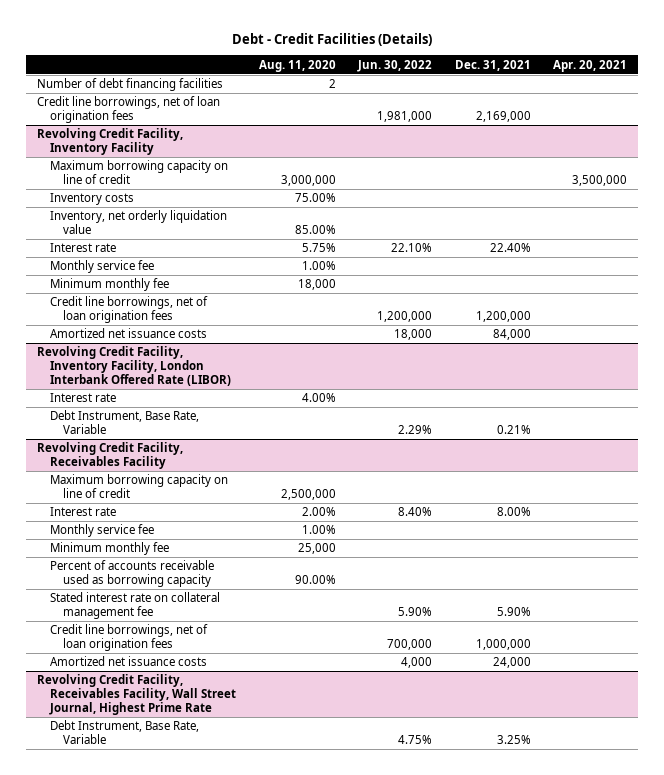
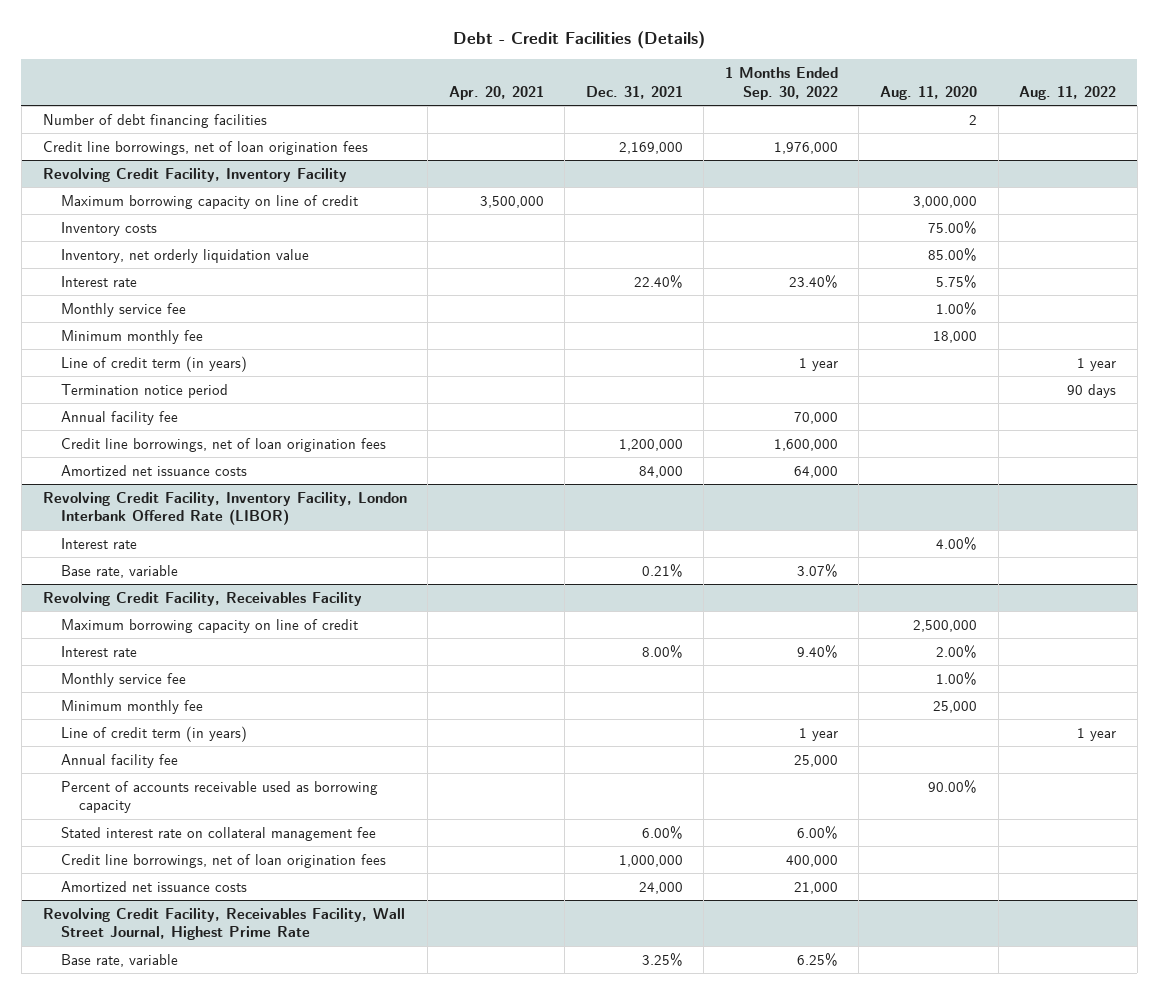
[357,59,433,72] Jun. 30, 2022 -> none
none -> [724,66,838,100] 1 Months Ended Sep. 30, 2022
none -> [1019,85,1117,100] Aug. 11, 2022
none -> [60,355,247,372] Line of credit term (in years)
none -> [60,383,228,398] Termination notice period
none -> [60,410,178,425] Annual facility fee
[50,410,200,435] Debt Instrument, Base Rate, Variable -> [60,564,178,578] Base rate, variable
none -> [60,725,247,742] Line of credit term (in years)
none -> [60,753,178,768] Annual facility fee
[496,607,531,617] 5.90% -> [641,825,683,839] 6.00%
[50,720,200,745] Debt Instrument, Base Rate, Variable -> [60,953,178,967] Base rate, variable

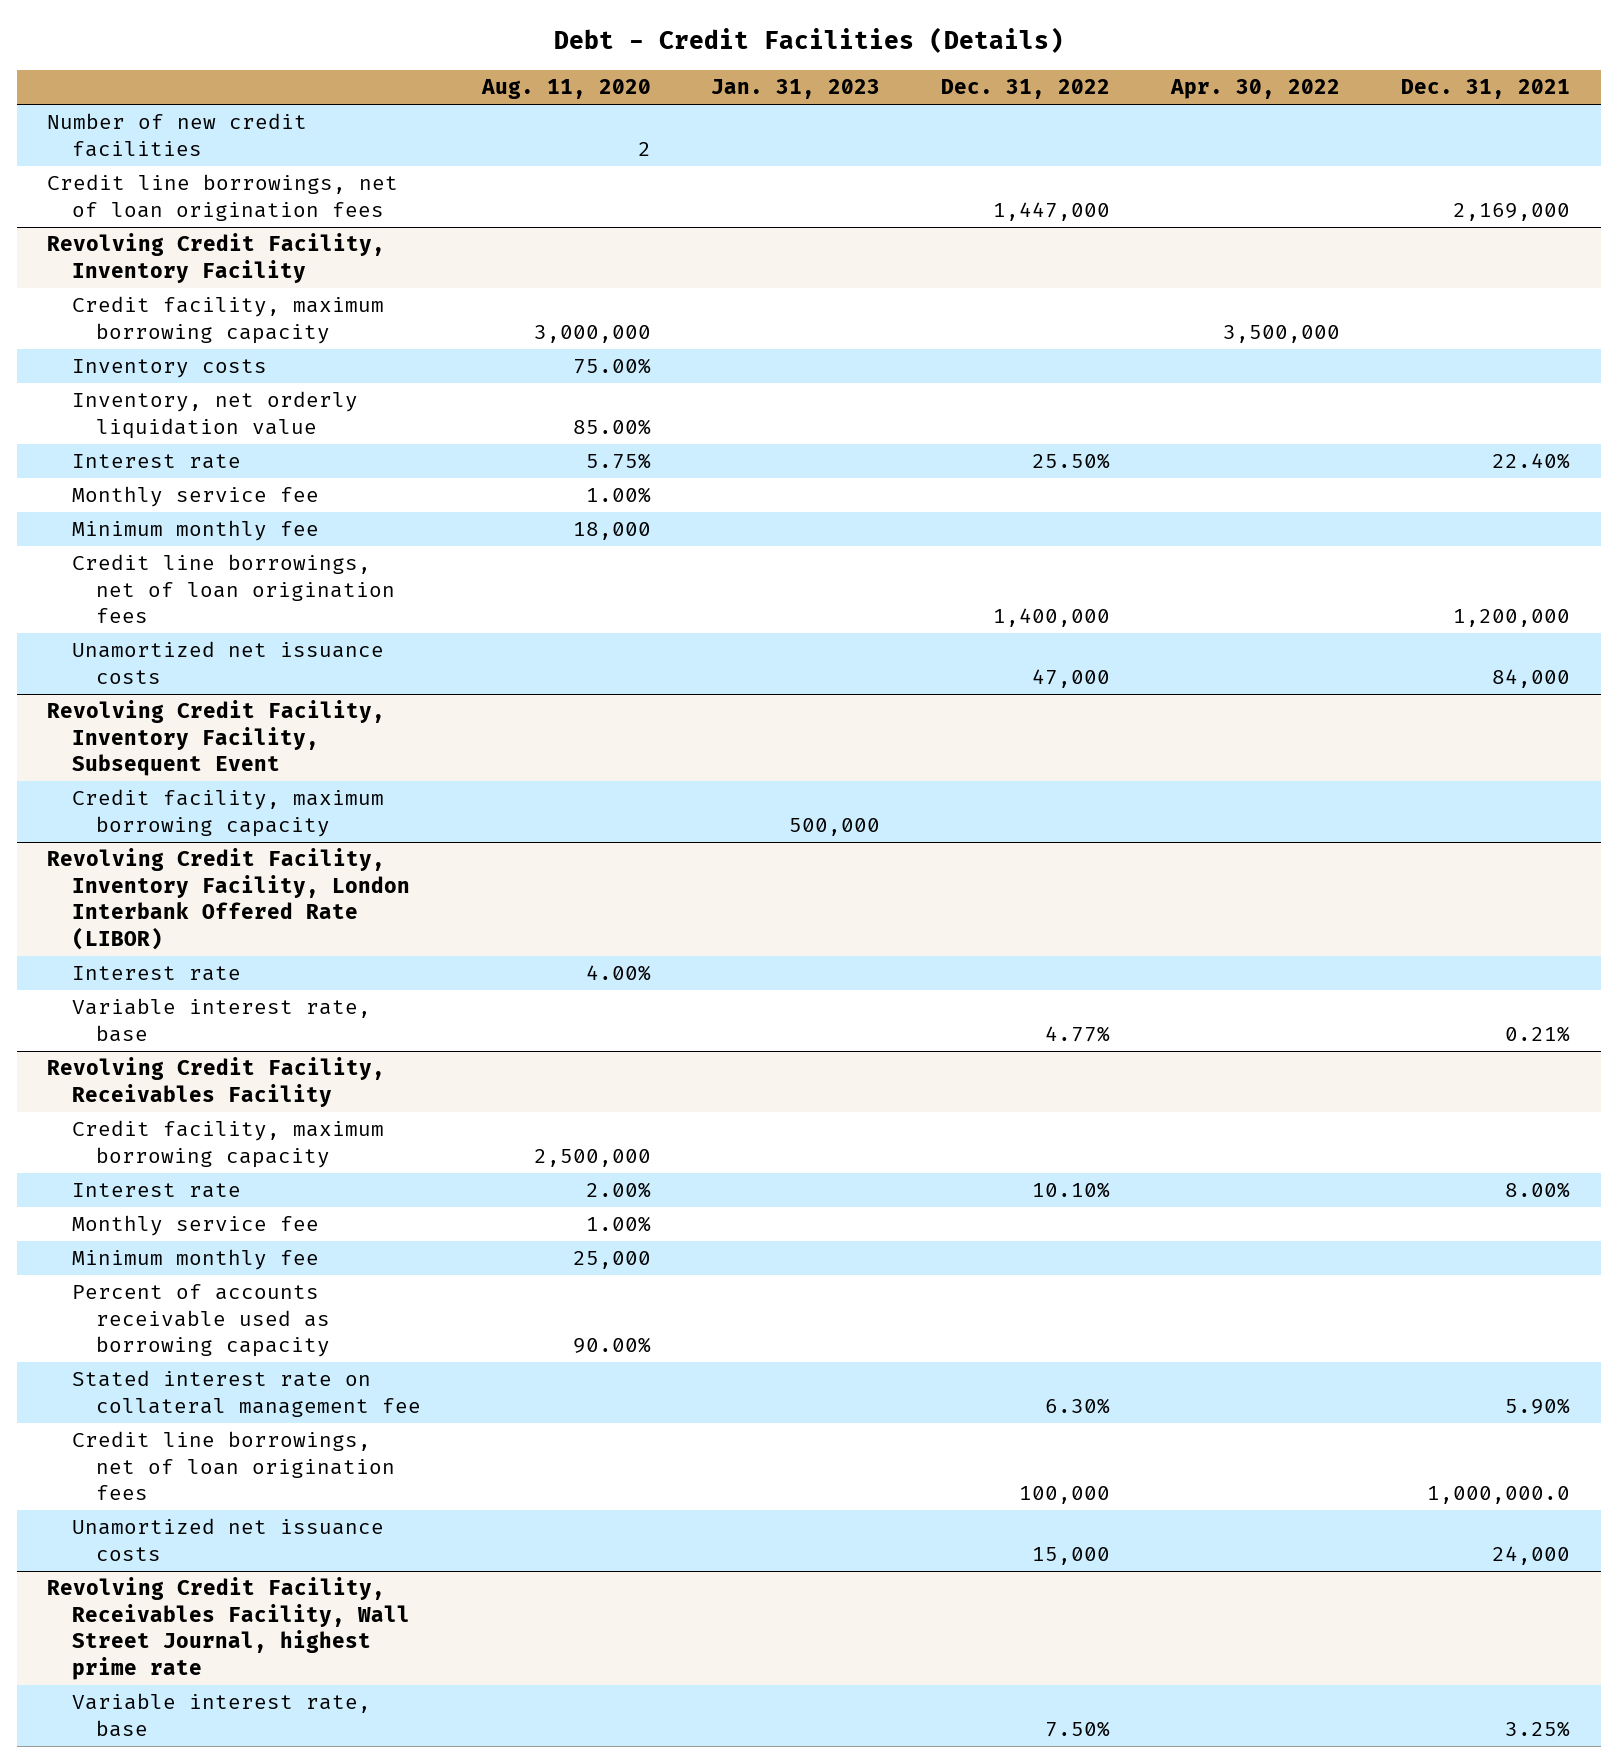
[448,85,544,100] Apr. 20, 2021 -> none
[724,66,838,100] 1 Months Ended Sep. 30, 2022 -> none
[1019,85,1117,100] Aug. 11, 2022 -> none
none -> [711,79,881,100] Jan. 31, 2023
none -> [941,79,1111,100] Dec. 31, 2022
none -> [1170,79,1341,100] Apr. 30, 2022
[42,113,267,128] Number of debt financing facilities -> [47,113,308,157] Number of new credit facilities
[60,194,358,209] Maximum borrowing capacity on line of credit -> [71,296,384,344] Credit facility, maximum borrowing capacity
[60,355,247,372] Line of credit term (in years) -> none
[60,383,228,398] Termination notice period -> none
[60,410,178,425] Annual facility fee -> none
[60,464,247,476] Amortized net issuance costs -> [71,641,384,684] Unamortized net issuance costs
none -> [47,700,386,777] Revolving Credit Facility, Inventory Facility, Subsequent Event
none -> [71,789,384,837] Credit facility, maximum borrowing capacity
[60,564,178,578] Base rate, variable -> [71,998,371,1042] Variable interest rate, base
[60,618,358,633] Maximum borrowing capacity on line of credit -> [71,1120,384,1168] Credit facility, maximum borrowing capacity
[60,725,247,742] Line of credit term (in years) -> none
[60,753,178,768] Annual facility fee -> none
[641,825,683,839] 6.00% -> [1505,1397,1571,1414] 5.90%
[618,854,683,867] 1,000,000 -> [1427,1486,1571,1505] 1,000,000.0
[60,880,247,892] Amortized net issuance costs -> [71,1518,384,1561] Unamortized net issuance costs
[42,907,405,941] Revolving Credit Facility, Receivables Facility, Wall Street Journal, Highest Prime Rate -> [47,1577,410,1680] Revolving Credit Facility, Receivables Facility, Wall Street Journal, highest prime rate
[60,953,178,967] Base rate, variable -> [71,1693,371,1737] Variable interest rate, base

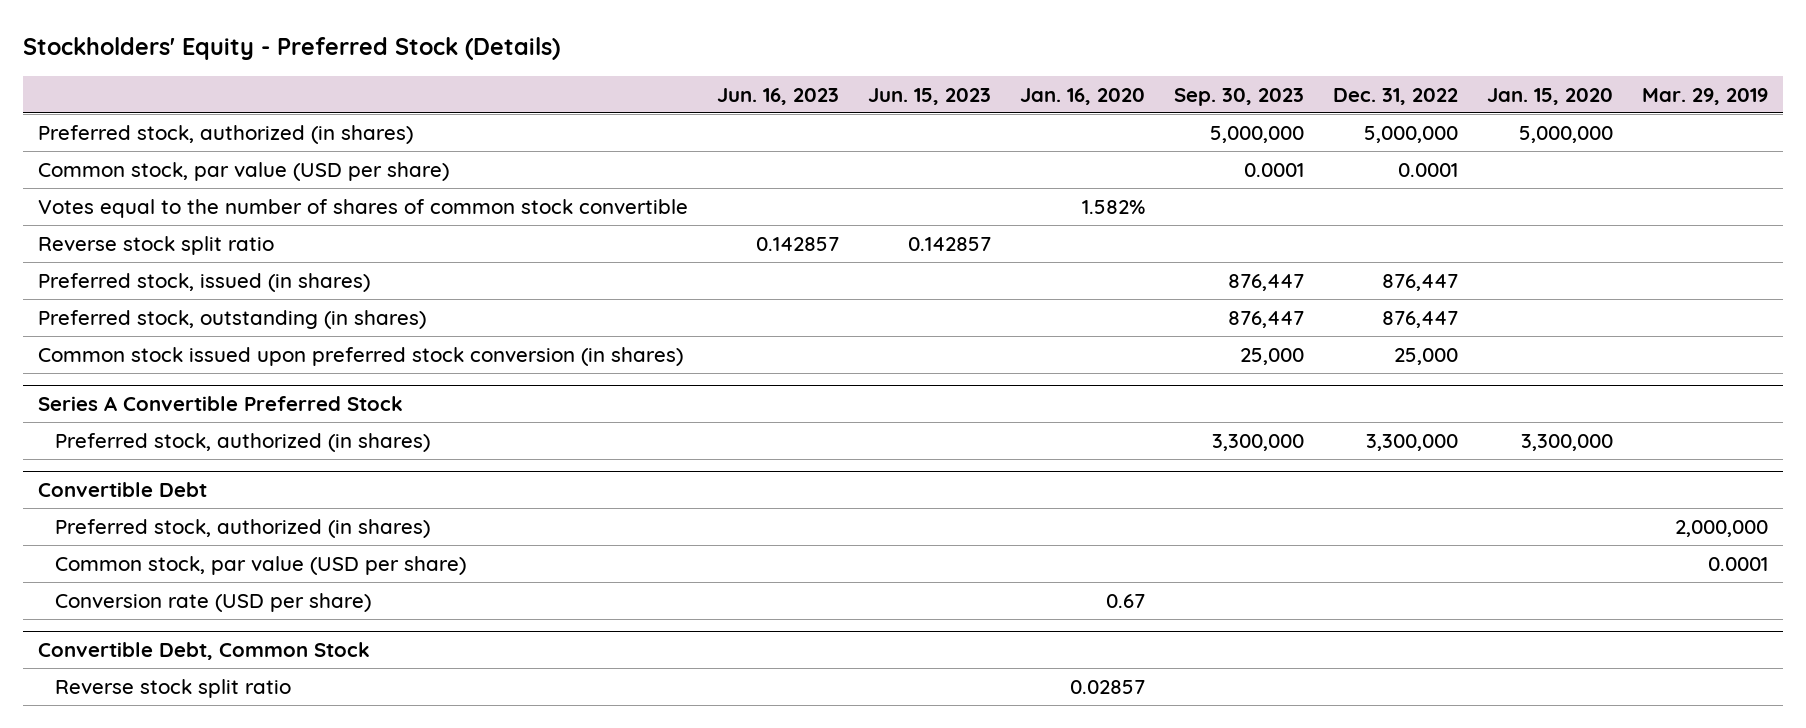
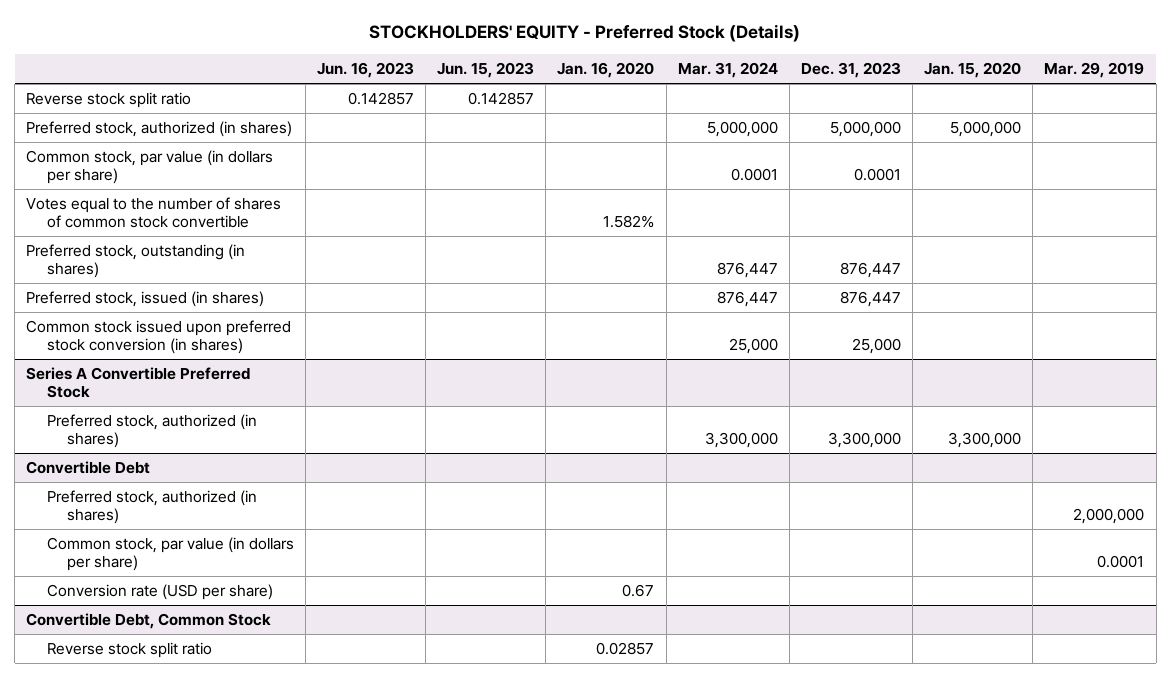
[23,37,561,61] Stockholders' Equity - Preferred Stock (Details) -> [369,24,801,43] STOCKHOLDERS' EQUITY - Preferred Stock (Details)
[1174,87,1305,106] Sep. 30, 2023 -> none
[1333,87,1459,105] Dec. 31, 2022 -> none
none -> [677,62,778,79] Mar. 31, 2024
none -> [800,62,901,79] Dec. 31, 2023
[37,235,274,255] Reverse stock split ratio -> [26,92,192,109] Reverse stock split ratio
[37,161,449,181] Common stock, par value (USD per share) -> [26,150,274,185] Common stock, par value (in dollars per share)
[37,272,370,292] Preferred stock, issued (in shares) -> [26,291,265,308] Preferred stock, issued (in shares)
[54,555,466,575] Common stock, par value (USD per share) -> [46,537,294,572] Common stock, par value (in dollars per share)

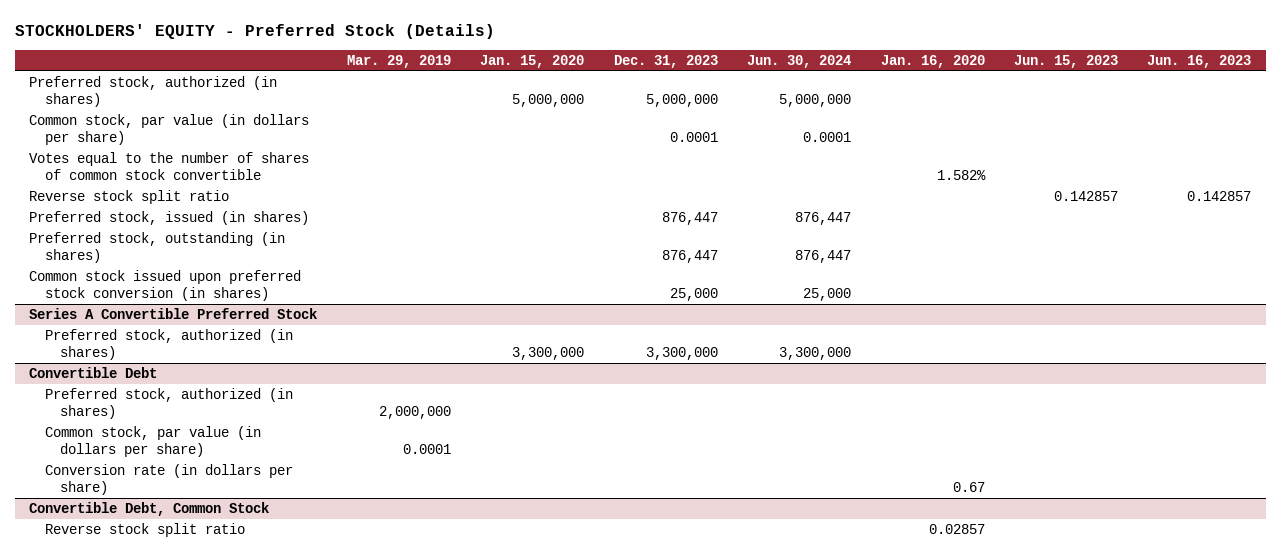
[677,62,778,79] Mar. 31, 2024 -> none
none -> [747,55,852,69] Jun. 30, 2024
[26,92,192,109] Reverse stock split ratio -> [29,189,230,204] Reverse stock split ratio
[26,244,246,279] Preferred stock, outstanding (in shares) -> [29,231,286,263] Preferred stock, outstanding (in shares)
[46,584,273,601] Conversion rate (USD per share) -> [44,463,293,495] Conversion rate (in dollars per share)

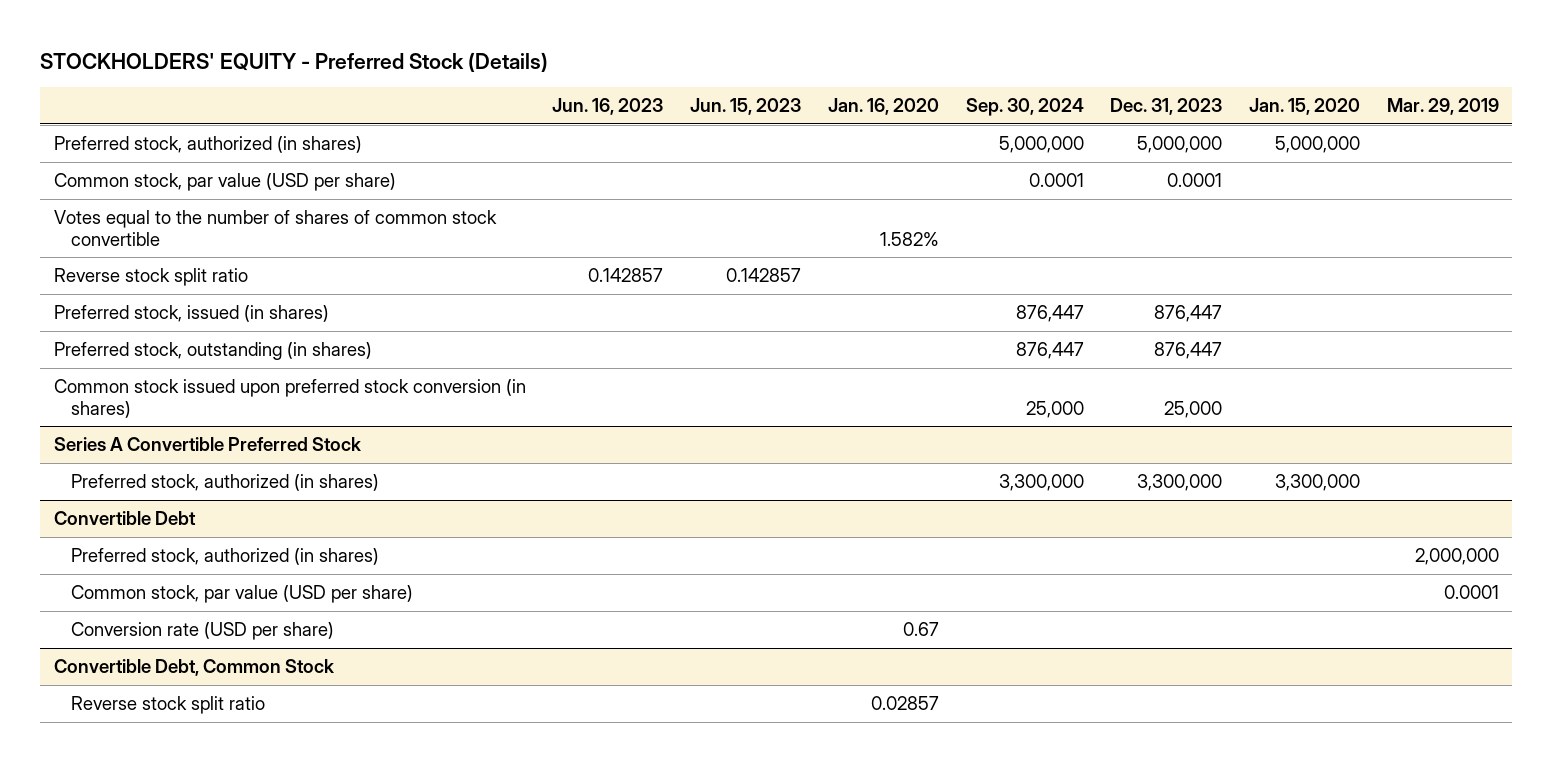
[747,55,852,69] Jun. 30, 2024 -> none
none -> [965,98,1084,117] Sep. 30, 2024
[29,113,310,145] Common stock, par value (in dollars per share) -> [53,172,396,191] Common stock, par value (USD per share)
[44,425,261,457] Common stock, par value (in dollars per share) -> [71,584,414,603] Common stock, par value (USD per share)
[44,463,293,495] Conversion rate (in dollars per share) -> [71,621,335,640] Conversion rate (USD per share)

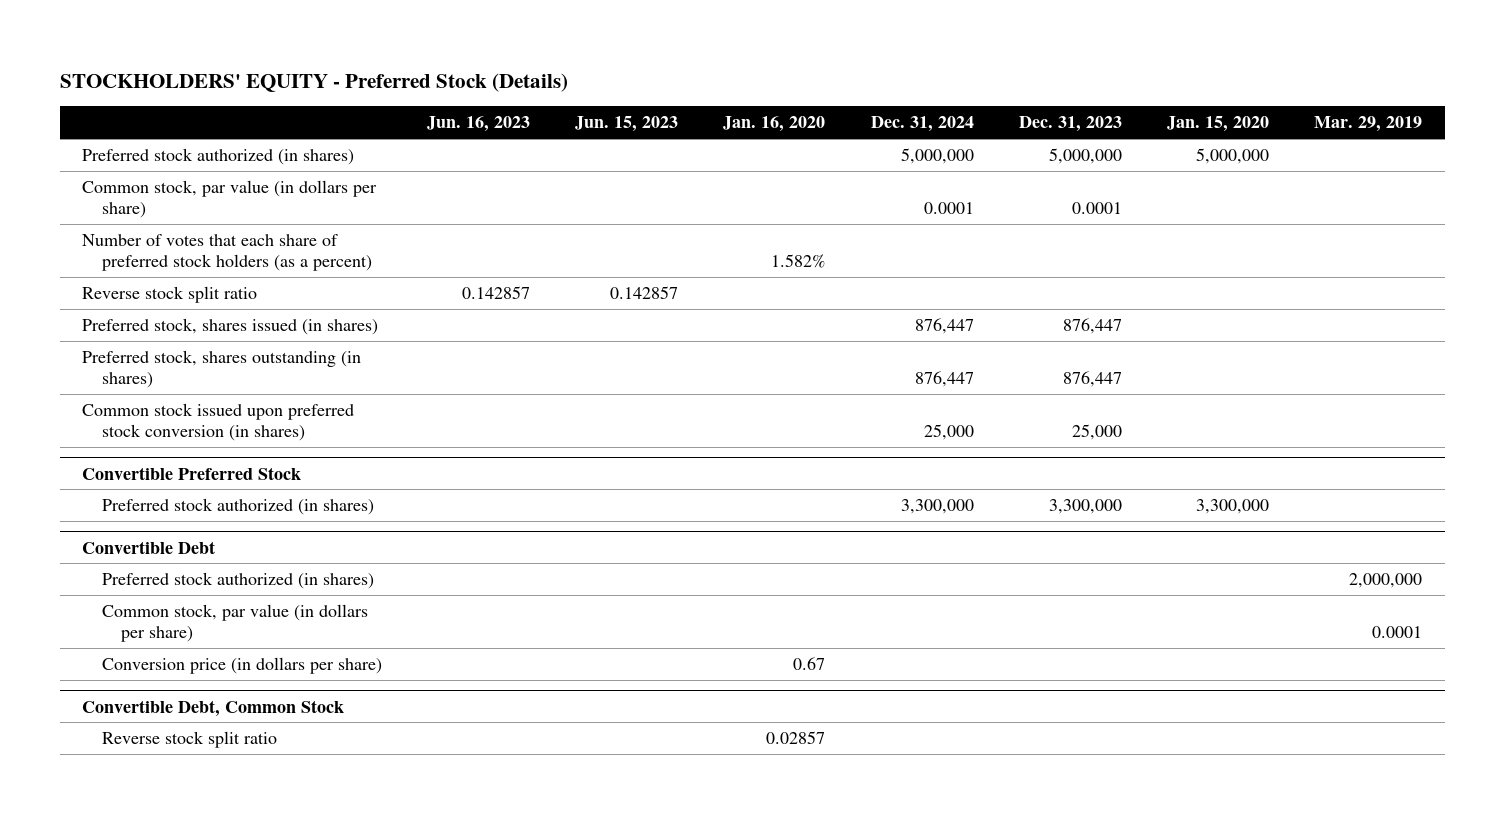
[965,98,1084,117] Sep. 30, 2024 -> none
none -> [870,116,974,133] Dec. 31, 2024
[53,135,362,153] Preferred stock, authorized (in shares) -> [82,147,355,165] Preferred stock authorized (in shares)
[53,172,396,191] Common stock, par value (USD per share) -> [82,179,378,219] Common stock, par value (in dollars per share)
[53,209,497,246] Votes equal to the number of shares of common stock convertible -> [82,233,372,272] Number of votes that each share of preferred stock holders (as a percent)
[53,304,329,322] Preferred stock, issued (in shares) -> [82,317,379,335] Preferred stock, shares issued (in shares)
[53,341,372,360] Preferred stock, outstanding (in shares) -> [82,349,362,389] Preferred stock, shares outstanding (in shares)
[53,436,361,451] Series A Convertible Preferred Stock -> [82,466,302,480] Convertible Preferred Stock
[71,473,380,491] Preferred stock, authorized (in shares) -> [101,497,374,515] Preferred stock authorized (in shares)
[71,547,380,565] Preferred stock, authorized (in shares) -> [101,571,374,589] Preferred stock authorized (in shares)
[71,584,414,603] Common stock, par value (USD per share) -> [101,603,368,643] Common stock, par value (in dollars per share)
[71,621,335,640] Conversion rate (USD per share) -> [101,656,382,674] Conversion price (in dollars per share)

